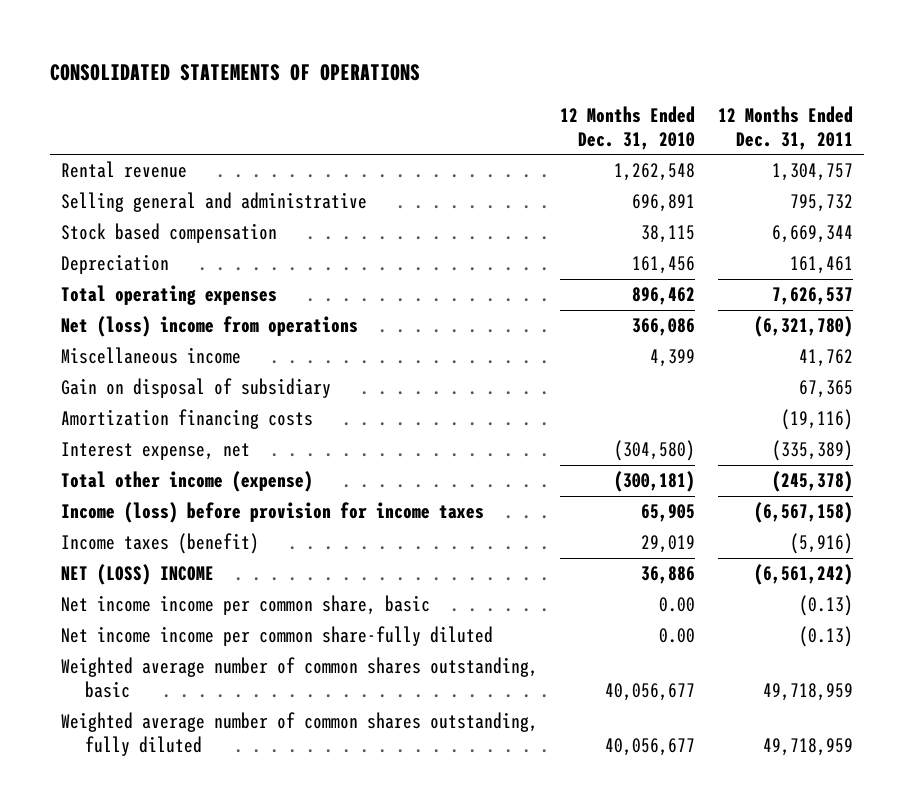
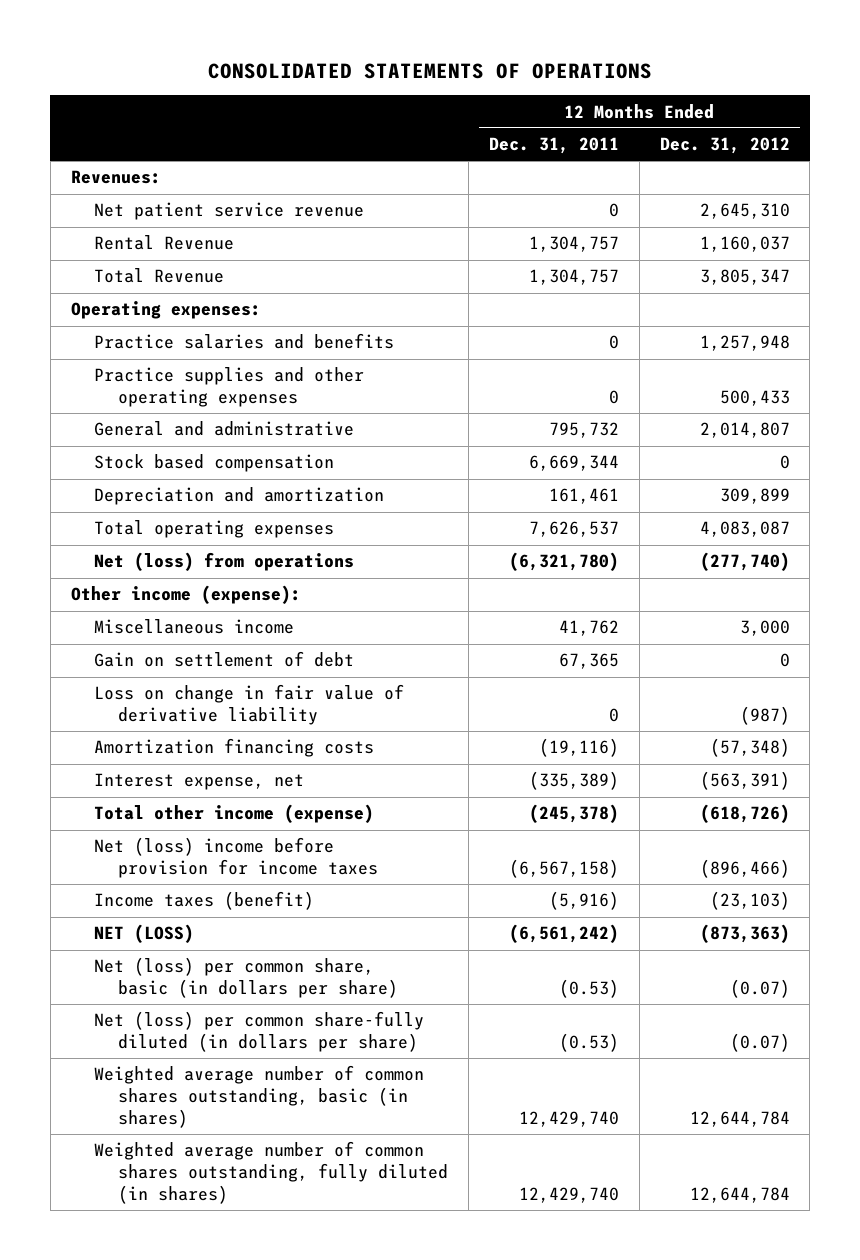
[560,105,696,150] 12 Months Ended Dec. 31, 2010 -> none
none -> [659,137,790,155] Dec. 31, 2012
none -> [70,170,161,185] Revenues:
none -> [94,202,365,221] Net patient service revenue
[60,161,187,179] Rental revenue -> [94,235,235,251] Rental Revenue
none -> [94,268,225,284] Total Revenue
none -> [70,301,261,320] Operating expenses:
none -> [94,333,395,350] Practice salaries and benefits
none -> [94,367,365,408] Practice supplies and other operating expenses
[60,192,367,213] Selling general and administrative -> [94,421,355,437] General and administrative
[60,254,169,275] Depreciation -> [94,487,385,506] Depreciation and amortization
[60,316,358,338] Net (loss) income from operations -> [94,552,355,572] Net (loss) from operations
none -> [70,585,301,605] Other income (expense):
[60,378,331,399] Gain on disposal of subsidiary -> [94,651,355,668] Gain on settlement of debt
none -> [94,684,405,726] Loss on change in fair value of derivative liability
[60,502,484,524] Income (loss) before provision for income taxes -> [94,837,379,879] Net (loss) income before provision for income taxes
[60,564,214,586] NET (LOSS) INCOME -> [94,924,195,944] NET (LOSS)
[60,595,430,616] Net income income per common share, basic -> [94,957,399,999] Net (loss) per common share, basic (in dollars per share)
[799,595,854,617] (0.13) -> [558,979,619,999] (0.53)
[60,626,493,647] Net income income per common share-fully diluted -> [94,1011,425,1053] Net (loss) per common share-fully diluted (in dollars per share)
[799,626,854,648] (0.13) -> [558,1033,619,1053] (0.53)
[60,657,538,699] Weighted average number of common shares outstanding, basic -> [94,1065,425,1129] Weighted average number of common shares outstanding, basic (in shares)
[763,683,854,702] 49,718,959 -> [518,1111,619,1128] 12,429,740
[60,712,538,757] Weighted average number of common shares outstanding, fully diluted -> [94,1141,449,1205] Weighted average number of common shares outstanding, fully diluted (in shares)
[763,738,854,757] 49,718,959 -> [518,1187,619,1204] 12,429,740

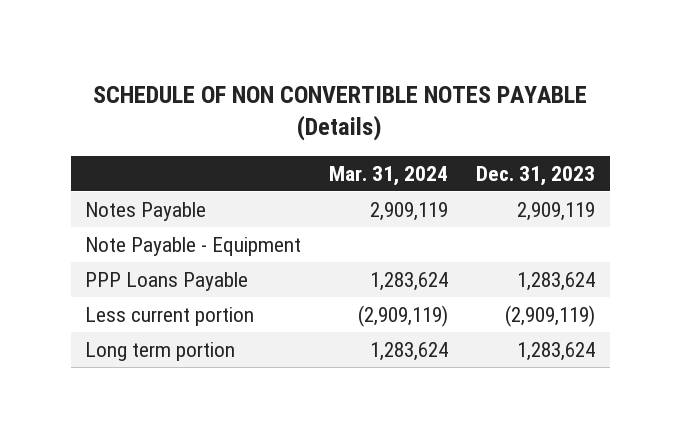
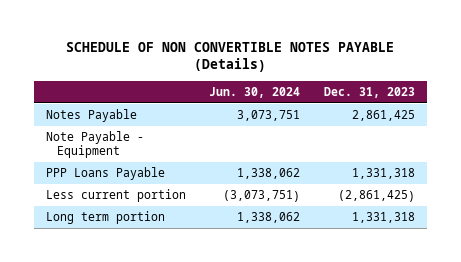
[329,165,449,186] Mar. 31, 2024 -> none
none -> [209,86,301,98] Jun. 30, 2024
[517,201,596,221] 2,909,119 -> [352,110,416,122] 2,861,425
[517,271,596,291] 1,283,624 -> [352,168,416,180] 1,331,318
[505,304,596,327] (2,909,119) -> [338,190,416,203] (2,861,425)
[517,341,596,361] 1,283,624 -> [352,212,416,224] 1,331,318

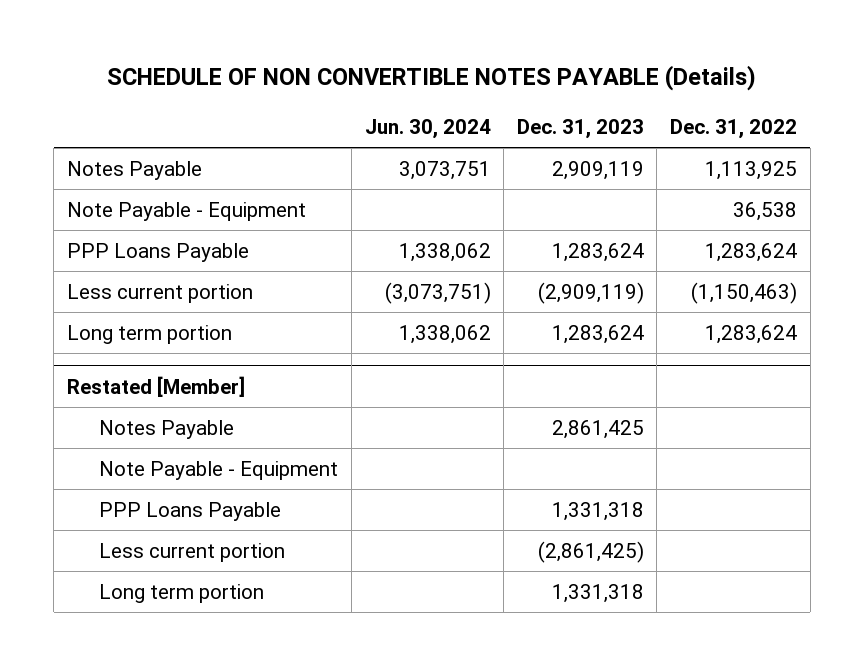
none -> [670,118,798,139] Dec. 31, 2022
[352,110,416,122] 2,861,425 -> [551,160,644,180] 2,909,119
[352,168,416,180] 1,331,318 -> [551,242,644,262] 1,283,624
[338,190,416,203] (2,861,425) -> [537,281,644,304] (2,909,119)
[352,212,416,224] 1,331,318 -> [551,324,644,344] 1,283,624
none -> [66,375,245,397] Restated [Member]
none -> [99,419,235,439] Notes Payable
none -> [99,460,339,480] Note Payable - Equipment
none -> [99,501,282,521] PPP Loans Payable
none -> [99,542,286,562] Less current portion
none -> [99,583,265,603] Long term portion

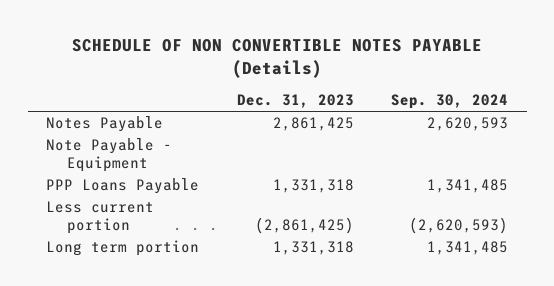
[364,118,491,139] Jun. 30, 2024 -> none
[670,118,798,139] Dec. 31, 2022 -> none
none -> [390,94,508,110] Sep. 30, 2024
[66,160,202,180] Notes Payable -> none
[66,201,306,221] Note Payable - Equipment -> none
[66,242,249,262] PPP Loans Payable -> none
[66,283,253,303] Less current portion -> none
[66,324,232,344] Long term portion -> none
[66,375,245,397] Restated [Member] -> none

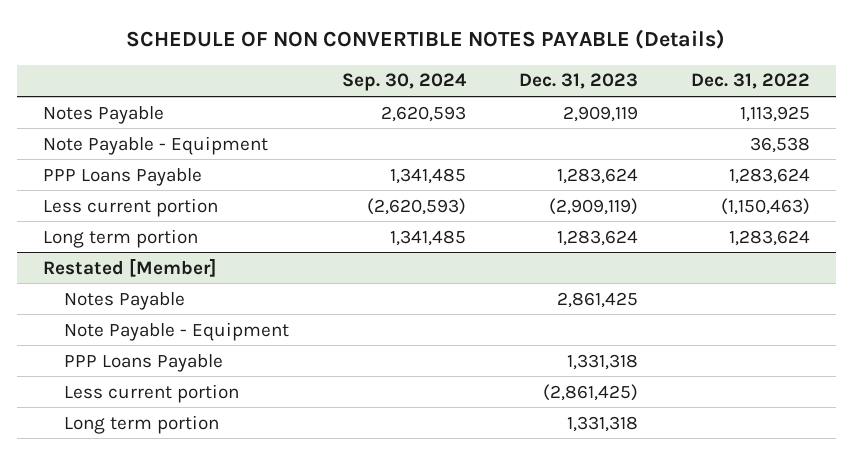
none -> [690,73,810,90] Dec. 31, 2022
[272,117,354,132] 2,861,425 -> [562,105,638,122] 2,909,119
[272,179,354,194] 1,331,318 -> [556,167,638,184] 1,283,624
[254,216,354,234] (2,861,425) -> [548,197,638,215] (2,909,119)
[272,241,354,256] 1,331,318 -> [556,229,638,246] 1,283,624
none -> [43,257,217,277] Restated [Member]
none -> [63,291,185,310] Notes Payable
none -> [63,321,289,341] Note Payable - Equipment
none -> [63,353,223,372] PPP Loans Payable
none -> [63,383,239,403] Less current portion
none -> [63,414,219,434] Long term portion

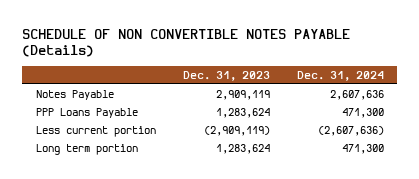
[341,73,467,92] Sep. 30, 2024 -> none
[690,73,810,90] Dec. 31, 2022 -> none
none -> [296,71,384,82] Dec. 31, 2024
[43,135,269,155] Note Payable - Equipment -> none
[43,257,217,277] Restated [Member] -> none
[63,291,185,310] Notes Payable -> none
[63,321,289,341] Note Payable - Equipment -> none
[63,353,223,372] PPP Loans Payable -> none
[63,383,239,403] Less current portion -> none
[63,414,219,434] Long term portion -> none

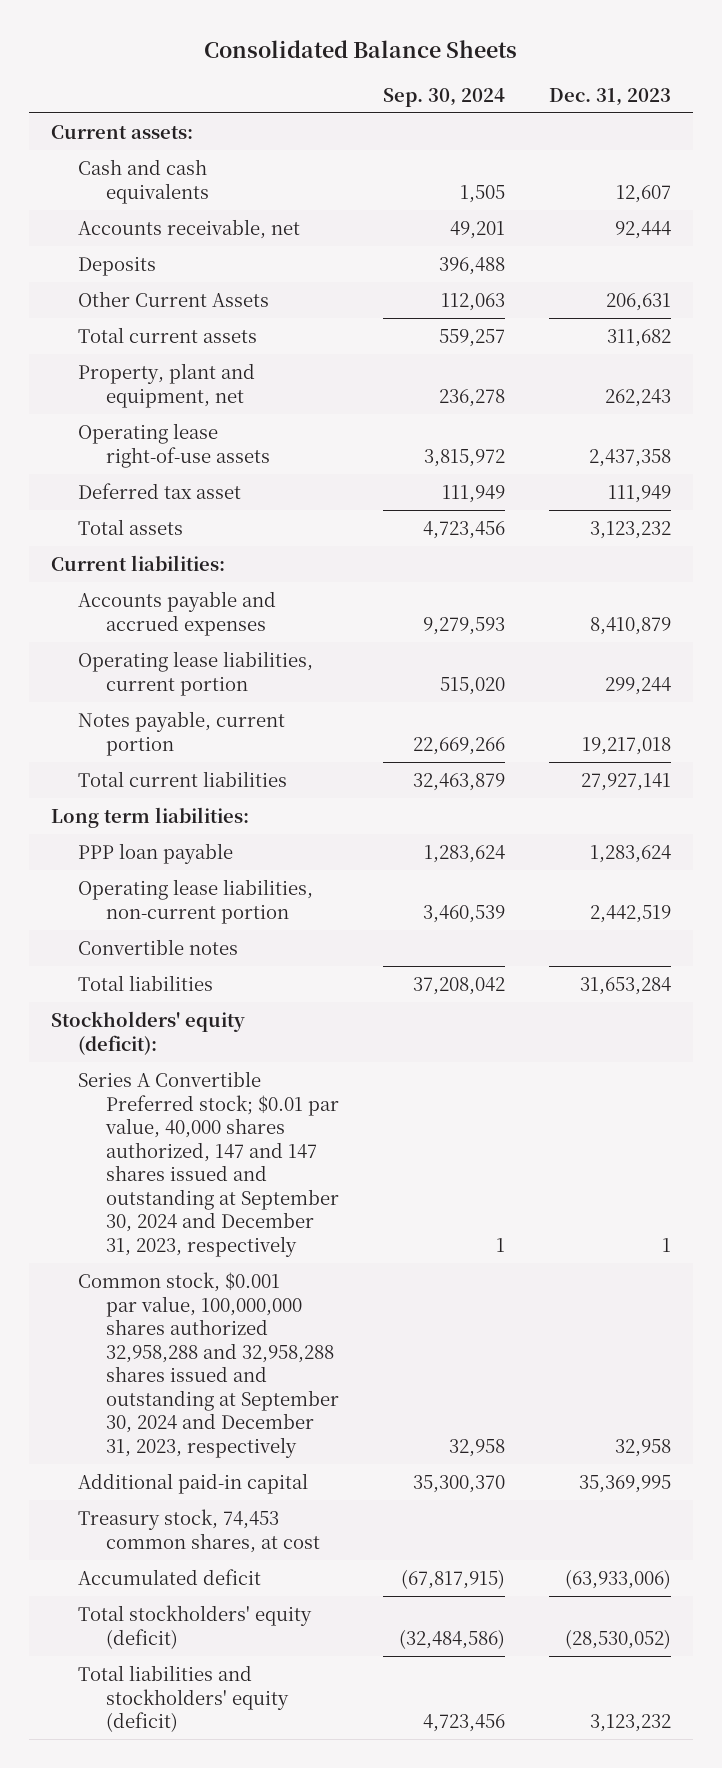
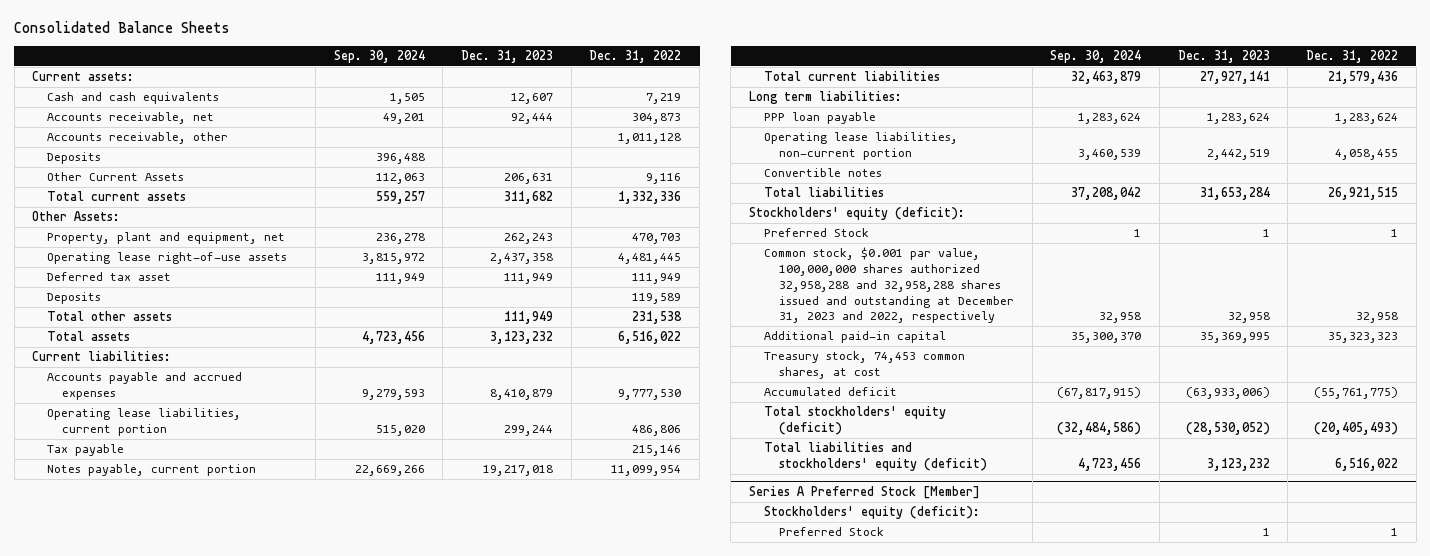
none -> [589,50,682,64] Dec. 31, 2022
none -> [47,132,229,145] Accounts receivable, other
none -> [32,211,121,222] Other Assets:
none -> [47,292,102,305] Deposits
none -> [47,311,173,322] Total other assets
none -> [47,444,125,457] Tax payable
[78,1070,339,1257] Series A Convertible Preferred stock; $0.01 par value, 40,000 shares authorized, 147 and 147 shares issued and outstanding at September 30, 2024 and December 31, 2023, respectively -> [764,228,870,238] Preferred Stock
[78,1271,339,1458] Common stock, $0.001 par value, 100,000,000 shares authorized 32,958,288 and 32,958,288 shares issued and outstanding at September 30, 2024 and December 31, 2023, respectively -> [764,247,1015,324] Common stock, $0.001 par value, 100,000,000 shares authorized 32,958,288 and 32,958,288 shares issued and outstanding at December 31, 2023 and 2022, respectively
none -> [748,486,980,500] Series A Preferred Stock [Member]
none -> [764,506,981,520] Stockholders' equity (deficit):
none -> [779,527,885,537] Preferred Stock

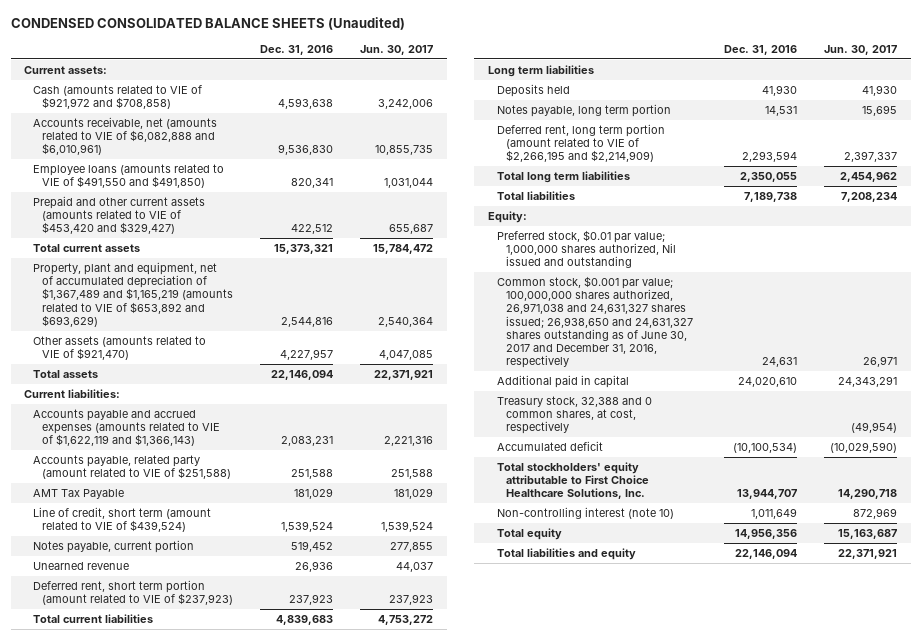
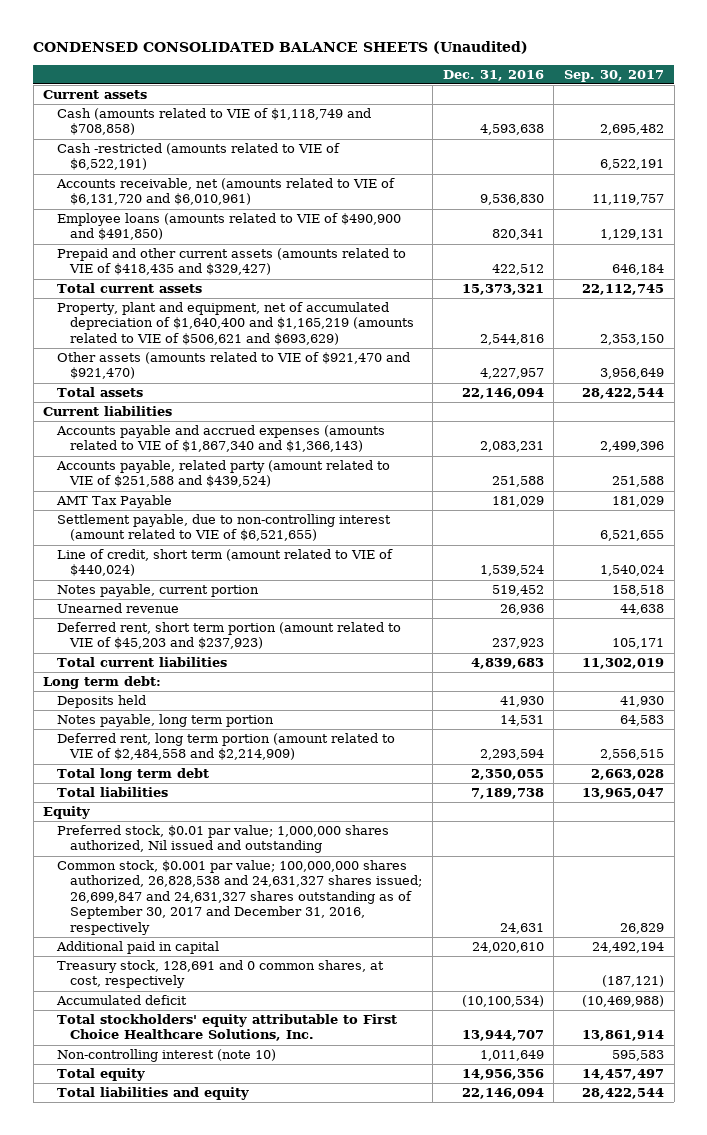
[360,45,434,56] Jun. 30, 2017 -> none
none -> [563,69,664,82] Sep. 30, 2017
[24,66,108,75] Current assets: -> [43,90,148,100] Current assets
[33,85,203,110] Cash (amounts related to VIE of $921,972 and $708,858) -> [56,108,371,136] Cash (amounts related to VIE of $1,118,749 and $708,858)
none -> [56,143,340,171] Cash -restricted (amounts related to VIE of $6,522,191)
[33,117,218,156] Accounts receivable, net (amounts related to VIE of $6,082,888 and $6,010,961) -> [55,178,395,206] Accounts receivable, net (amounts related to VIE of $6,131,720 and $6,010,961)
[33,164,225,189] Employee loans (amounts related to VIE of $491,550 and $491,850) -> [56,213,401,241] Employee loans (amounts related to VIE of $490,900 and $491,850)
[33,196,206,235] Prepaid and other current assets (amounts related to VIE of $453,420 and $329,427) -> [56,248,406,276] Prepaid and other current assets (amounts related to VIE of $418,435 and $329,427)
[33,262,233,327] Property, plant and equipment, net of accumulated depreciation of $1,367,489 and $1,165,219 (amounts related to VIE of $653,892 and $693,629) -> [56,302,415,345] Property, plant and equipment, net of accumulated depreciation of $1,640,400 and $1,165,219 (amounts related to VIE of $506,621 and $693,629)
[33,336,207,361] Other assets (amounts related to VIE of $921,470) -> [56,352,410,380] Other assets (amounts related to VIE of $921,470 and $921,470)
[24,389,121,399] Current liabilities: -> [43,406,173,417] Current liabilities
[33,409,220,447] Accounts payable and accrued expenses (amounts related to VIE of $1,622,119 and $1,366,143) -> [55,425,385,453] Accounts payable and accrued expenses (amounts related to VIE of $1,867,340 and $1,366,143)
[33,455,231,480] Accounts payable, related party (amount related to VIE of $251,588) -> [55,460,390,488] Accounts payable, related party (amount related to VIE of $251,588 and $439,524)
none -> [56,514,391,542] Settlement payable, due to non-controlling interest (amount related to VIE of $6,521,655)
[33,507,212,533] Line of credit, short term (amount related to VIE of $439,524) -> [56,549,393,577] Line of credit, short term (amount related to VIE of $440,024)
[33,580,233,606] Deferred rent, short term portion (amount related to VIE of $237,923) -> [56,622,401,650] Deferred rent, short term portion (amount related to VIE of $45,203 and $237,923)
[488,65,595,78] Long term liabilities -> [43,676,162,690] Long term debt:
[496,124,665,163] Deferred rent, long term portion (amount related to VIE of $2,266,195 and $2,214,909) -> [56,733,395,761] Deferred rent, long term portion (amount related to VIE of $2,484,558 and $2,214,909)
[496,171,630,184] Total long term liabilities -> [56,768,209,782] Total long term debt
[488,211,528,224] Equity: -> [43,806,91,820] Equity
[496,276,693,369] Common stock, $0.001 par value; 100,000,000 shares authorized, 26,971,038 and 24,631,327 shares issued; 26,938,650 and 24,631,327 shares outstanding as of June 30, 2017 and December 31, 2016, respectively -> [56,860,423,935] Common stock, $0.001 par value; 100,000,000 shares authorized, 26,828,538 and 24,631,327 shares issued; 26,699,847 and 24,631,327 shares outstanding as of September 30, 2017 and December 31, 2016, respectively
[496,396,652,435] Treasury stock, 32,388 and 0 common shares, at cost, respectively -> [56,960,384,989] Treasury stock, 128,691 and 0 common shares, at cost, respectively

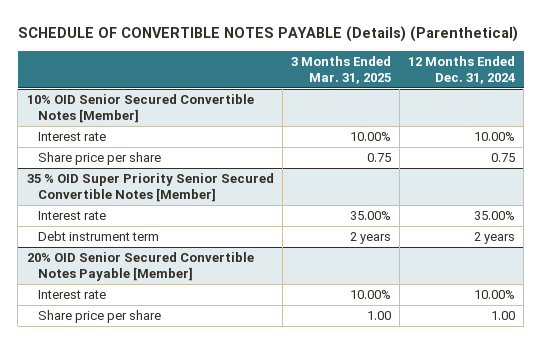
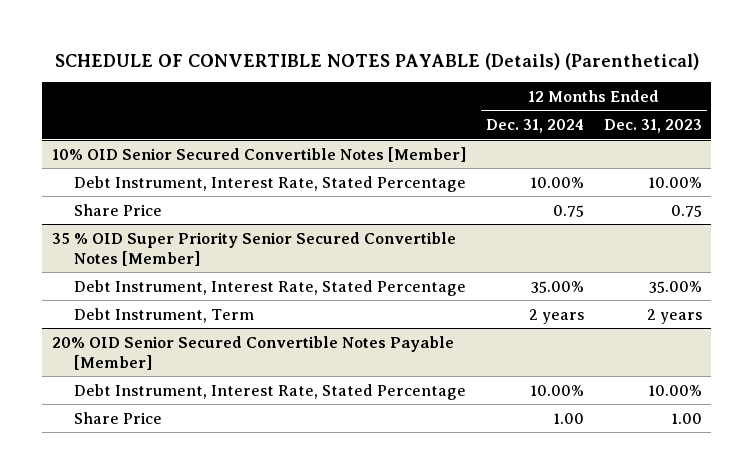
[290,55,391,84] 3 Months Ended Mar. 31, 2025 -> none
none -> [603,119,702,134] Dec. 31, 2023
[37,132,106,142] Interest rate -> [73,175,466,192] Debt Instrument, Interest Rate, Stated Percentage
[37,152,161,166] Share price per share -> [73,203,162,216] Share Price
[37,211,106,221] Interest rate -> [73,279,466,296] Debt Instrument, Interest Rate, Stated Percentage
[37,231,159,242] Debt instrument term -> [73,307,254,323] Debt Instrument, Term
[37,290,106,300] Interest rate -> [73,383,466,400] Debt Instrument, Interest Rate, Stated Percentage
[37,310,161,324] Share price per share -> [73,411,162,424] Share Price

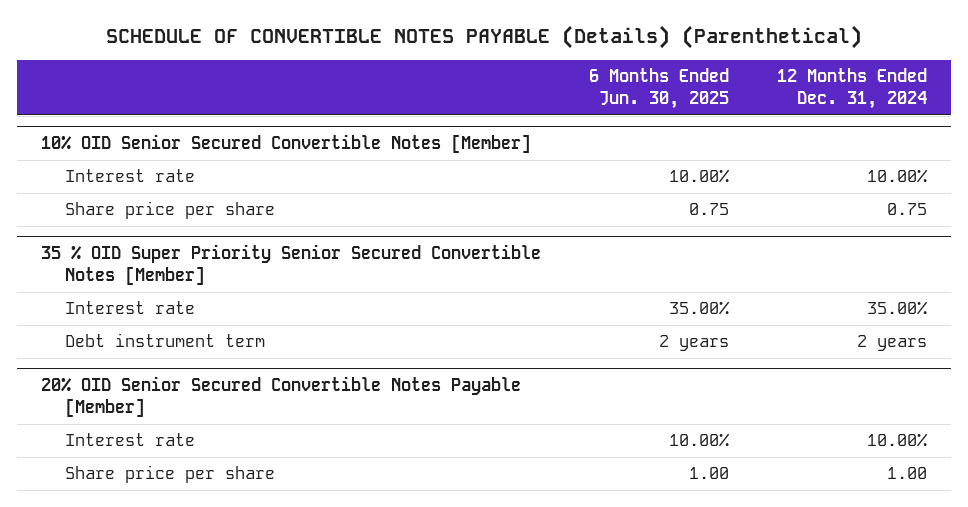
[603,119,702,134] Dec. 31, 2023 -> none
none -> [588,68,729,110] 6 Months Ended Jun. 30, 2025
[73,175,466,192] Debt Instrument, Interest Rate, Stated Percentage -> [65,169,196,183] Interest rate
[73,203,162,216] Share Price -> [65,201,276,220] Share price per share
[73,279,466,296] Debt Instrument, Interest Rate, Stated Percentage -> [65,301,196,315] Interest rate
[73,307,254,323] Debt Instrument, Term -> [65,333,266,348] Debt instrument term
[73,383,466,400] Debt Instrument, Interest Rate, Stated Percentage -> [65,433,196,447] Interest rate
[73,411,162,424] Share Price -> [65,465,276,484] Share price per share

